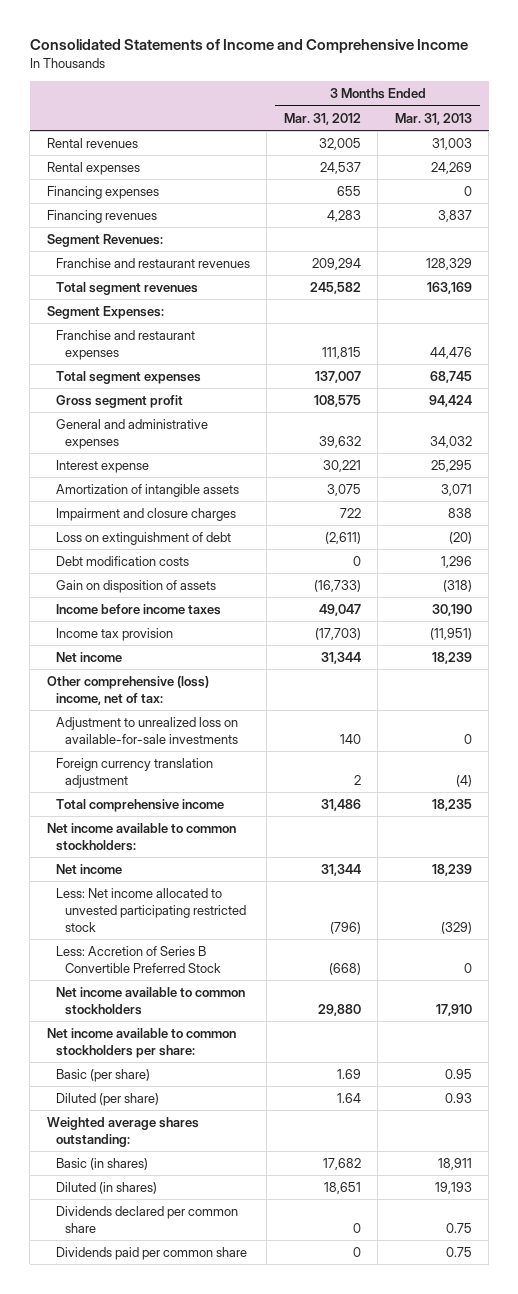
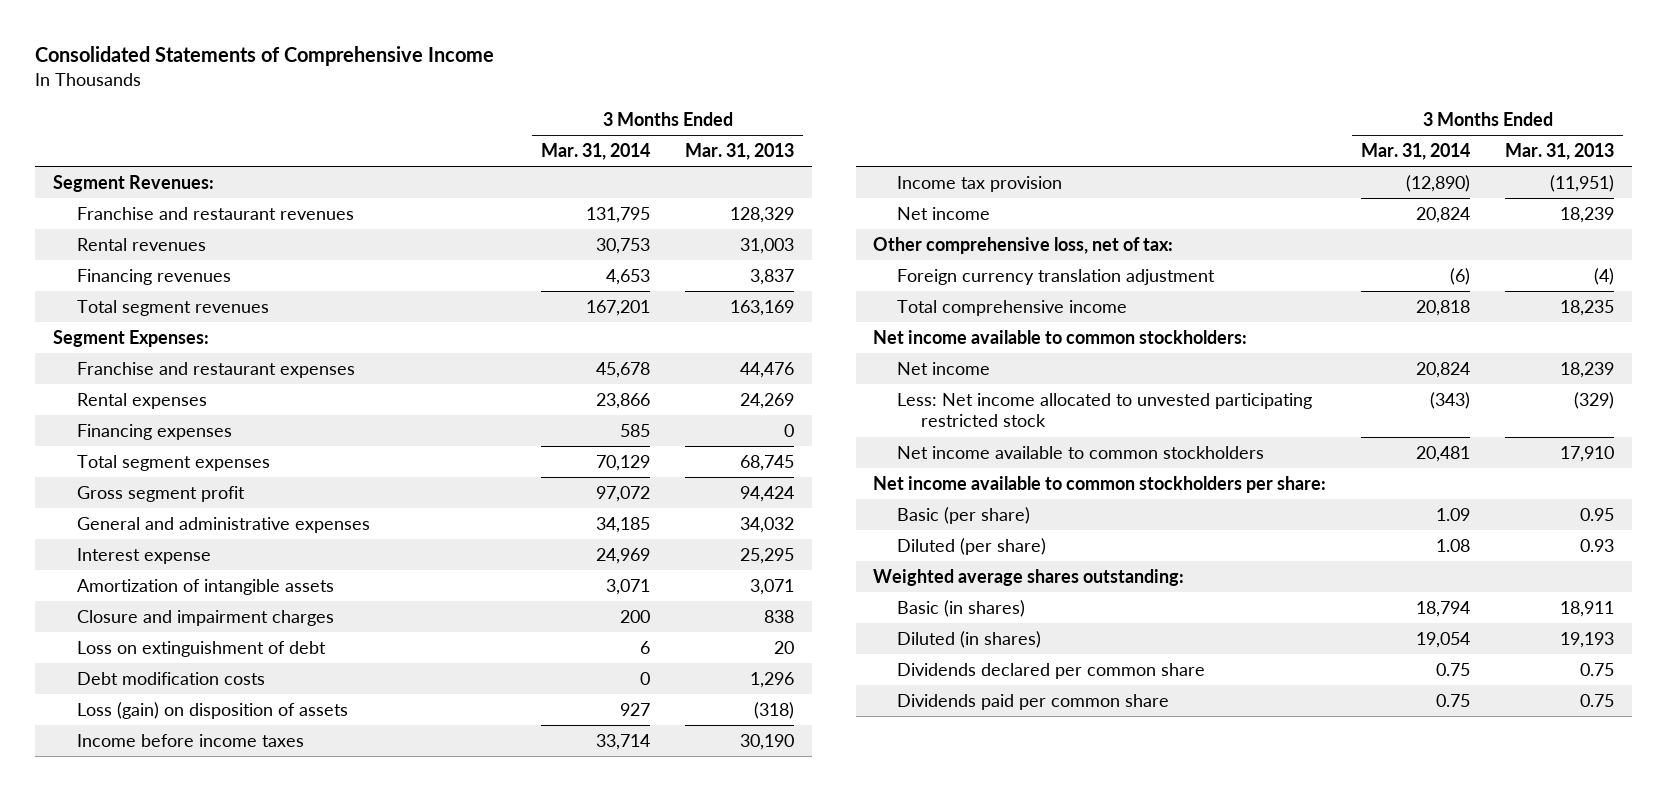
[29,39,468,54] Consolidated Statements of Income and Comprehensive Income -> [35,46,495,67] Consolidated Statements of Comprehensive Income
[283,112,361,125] Mar. 31, 2012 -> none
none -> [540,143,650,161] Mar. 31, 2014
[46,138,138,149] Rental revenues -> [76,238,206,252] Rental revenues
[46,210,157,224] Financing revenues -> [76,269,231,286] Financing revenues
[46,162,140,176] Rental expenses -> [76,393,207,410] Rental expenses
[46,186,159,200] Financing expenses -> [76,424,232,441] Financing expenses
[55,508,236,522] Impairment and closure charges -> [76,610,334,627] Closure and impairment charges
[448,532,472,545] (20) -> [774,641,795,655] 20
[55,580,216,594] Gain on disposition of assets -> [76,702,348,720] Loss (gain) on disposition of assets
[55,717,239,744] Adjustment to unrealized loss on available-for-sale investments -> none
[46,676,209,705] Other comprehensive (loss) income, net of tax: -> [873,237,1174,255] Other comprehensive loss, net of tax:
[55,946,222,973] Less: Accretion of Series B Convertible Preferred Stock -> none

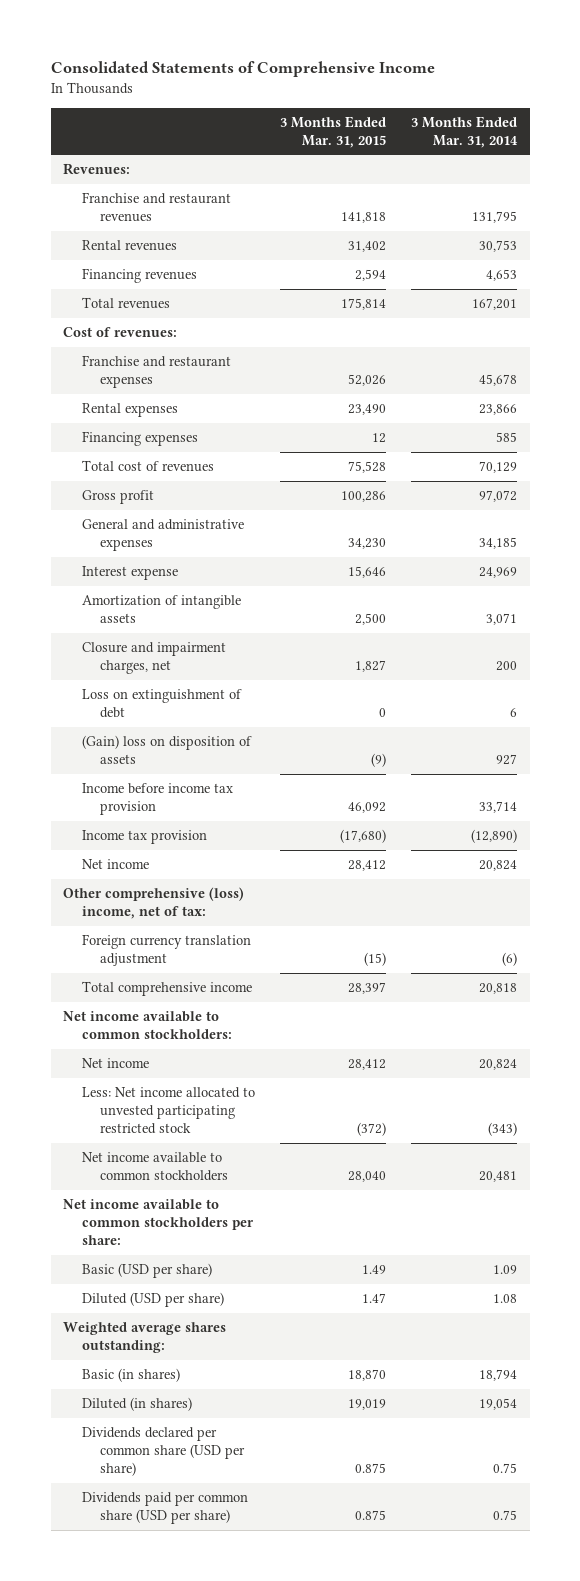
[685,143,795,161] Mar. 31, 2013 -> none
none -> [279,115,386,148] 3 Months Ended Mar. 31, 2015
[52,175,214,193] Segment Revenues: -> [63,163,131,176] Revenues:
[76,300,269,317] Total segment revenues -> [81,297,170,310] Total revenues
[52,330,209,348] Segment Expenses: -> [63,327,178,338] Cost of revenues:
[76,455,270,472] Total segment expenses -> [81,460,214,473] Total cost of revenues
[76,486,245,503] Gross segment profit -> [81,490,154,505] Gross profit
[76,610,334,627] Closure and impairment charges -> [81,642,226,674] Closure and impairment charges, net
[76,672,265,686] Debt modification costs -> none
[76,702,348,720] Loss (gain) on disposition of assets -> [81,735,252,764] (Gain) loss on disposition of assets
[76,734,304,748] Income before income taxes -> [81,783,233,815] Income before income tax provision
[873,237,1174,255] Other comprehensive loss, net of tax: -> [63,887,245,919] Other comprehensive (loss) income, net of tax:
[897,507,1031,525] Basic (per share) -> [81,1263,212,1279] Basic (USD per share)
[897,538,1047,556] Diluted (per share) -> [81,1292,224,1308] Diluted (USD per share)
[897,663,1206,680] Dividends declared per common share -> [81,1427,245,1476] Dividends declared per common share (USD per share)
[897,694,1170,711] Dividends paid per common share -> [81,1492,248,1524] Dividends paid per common share (USD per share)

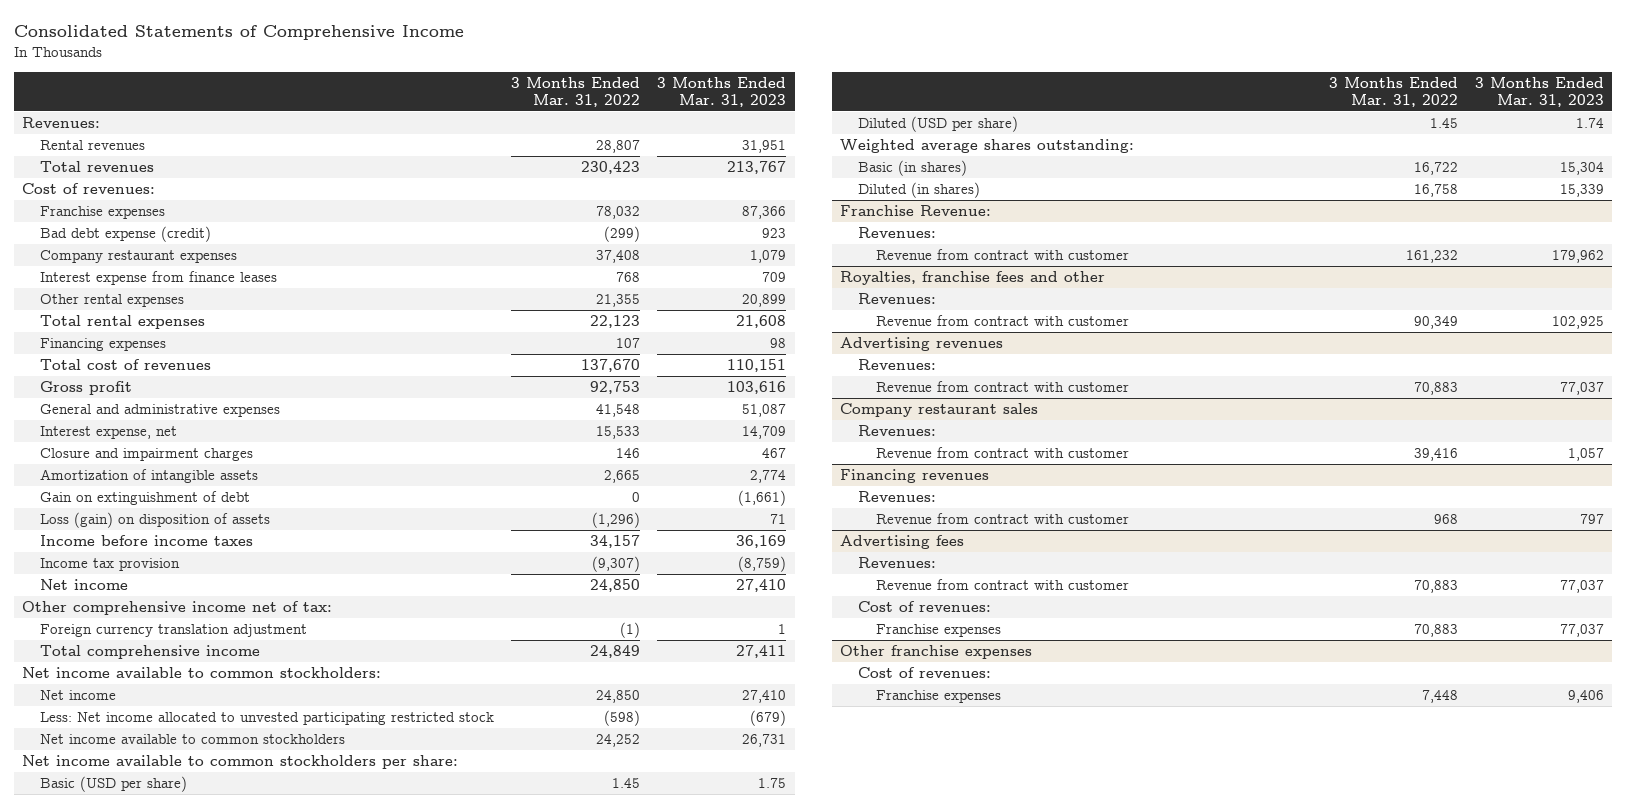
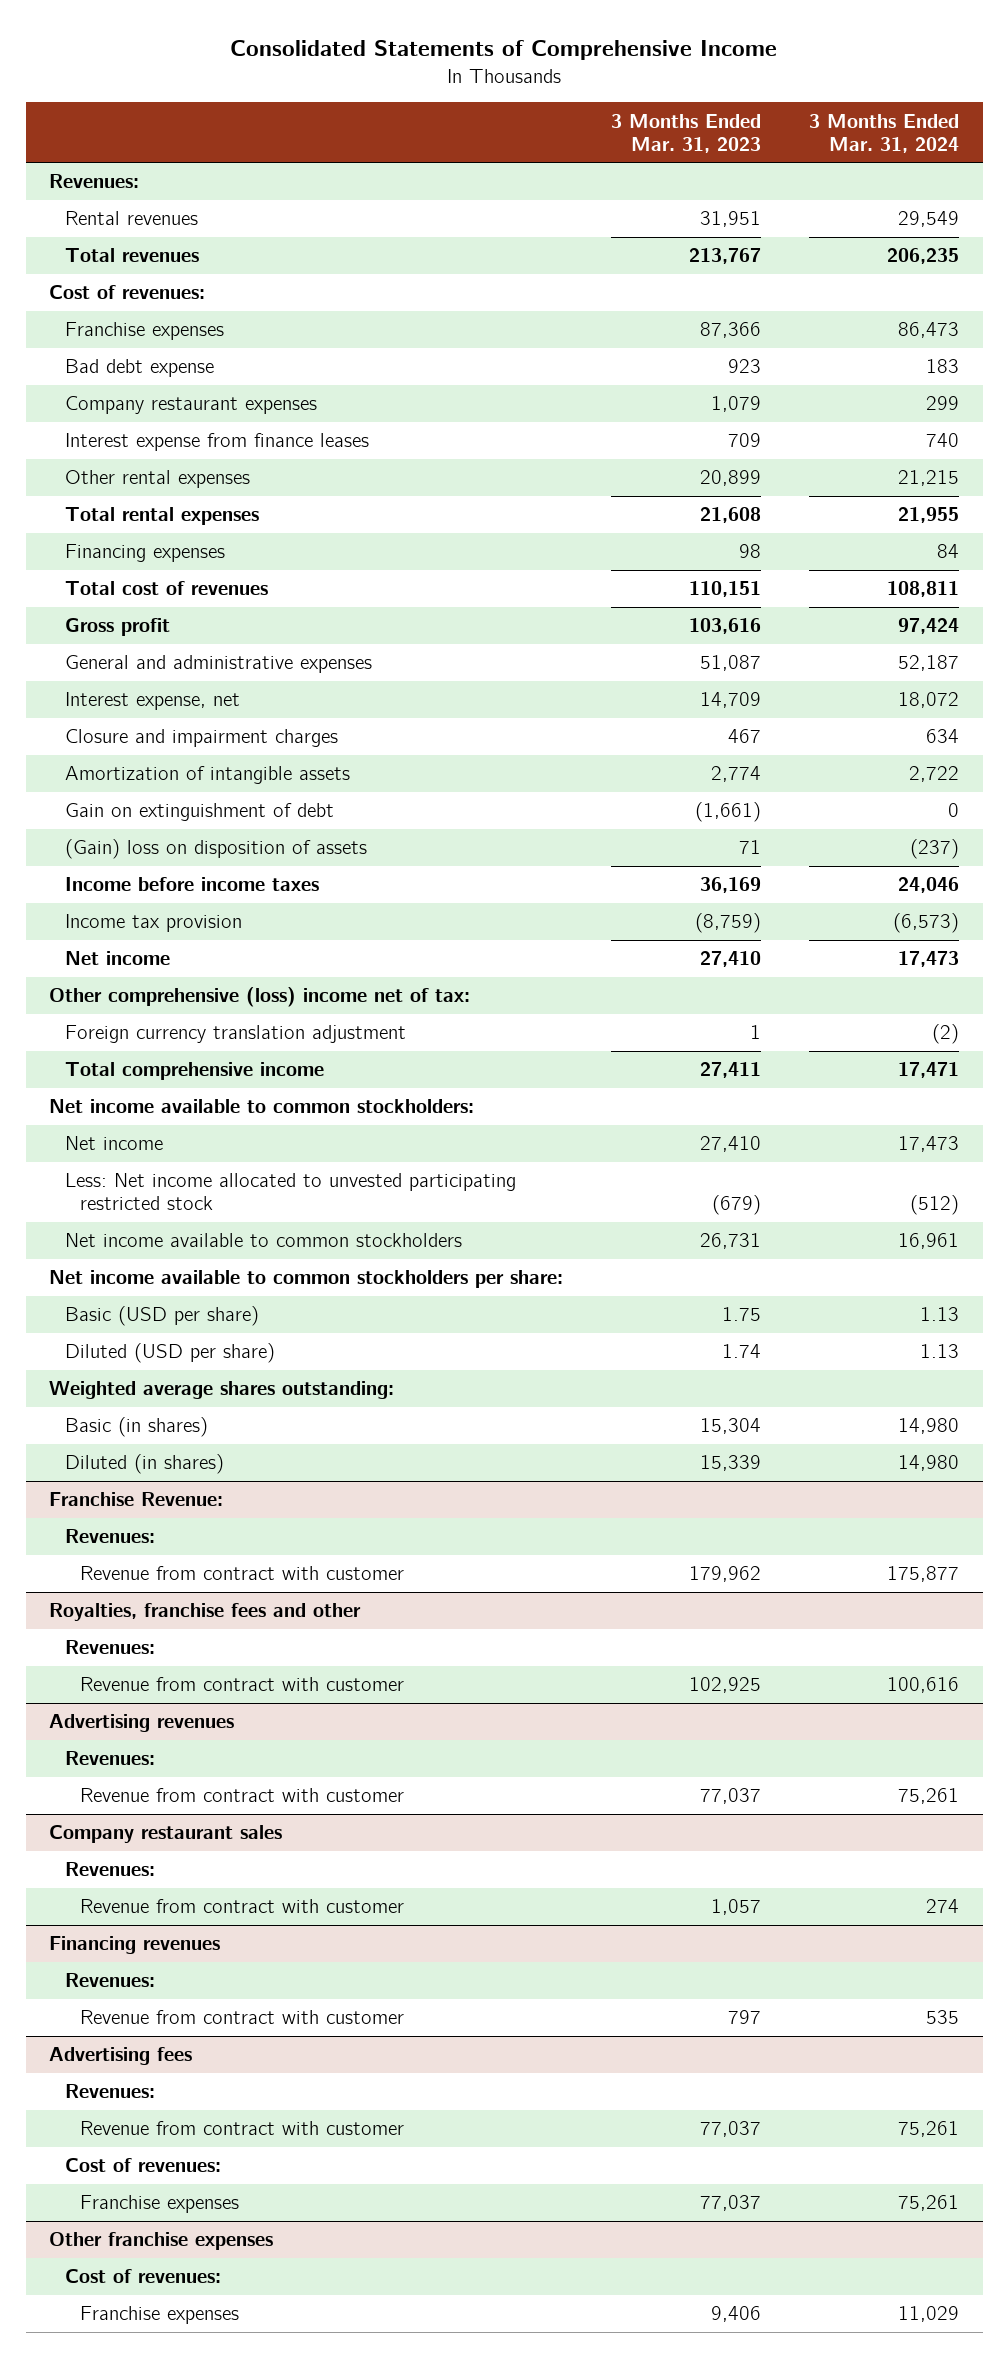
[511,76,641,108] 3 Months Ended Mar. 31, 2022 -> none
none -> [808,113,959,153] 3 Months Ended Mar. 31, 2024
[40,225,212,242] Bad debt expense (credit) -> [64,359,214,378] Bad debt expense
[40,511,271,528] Loss (gain) on disposition of assets -> [64,839,367,860] (Gain) loss on disposition of assets
[22,600,333,615] Other comprehensive income net of tax: -> [49,987,471,1008] Other comprehensive (loss) income net of tax:

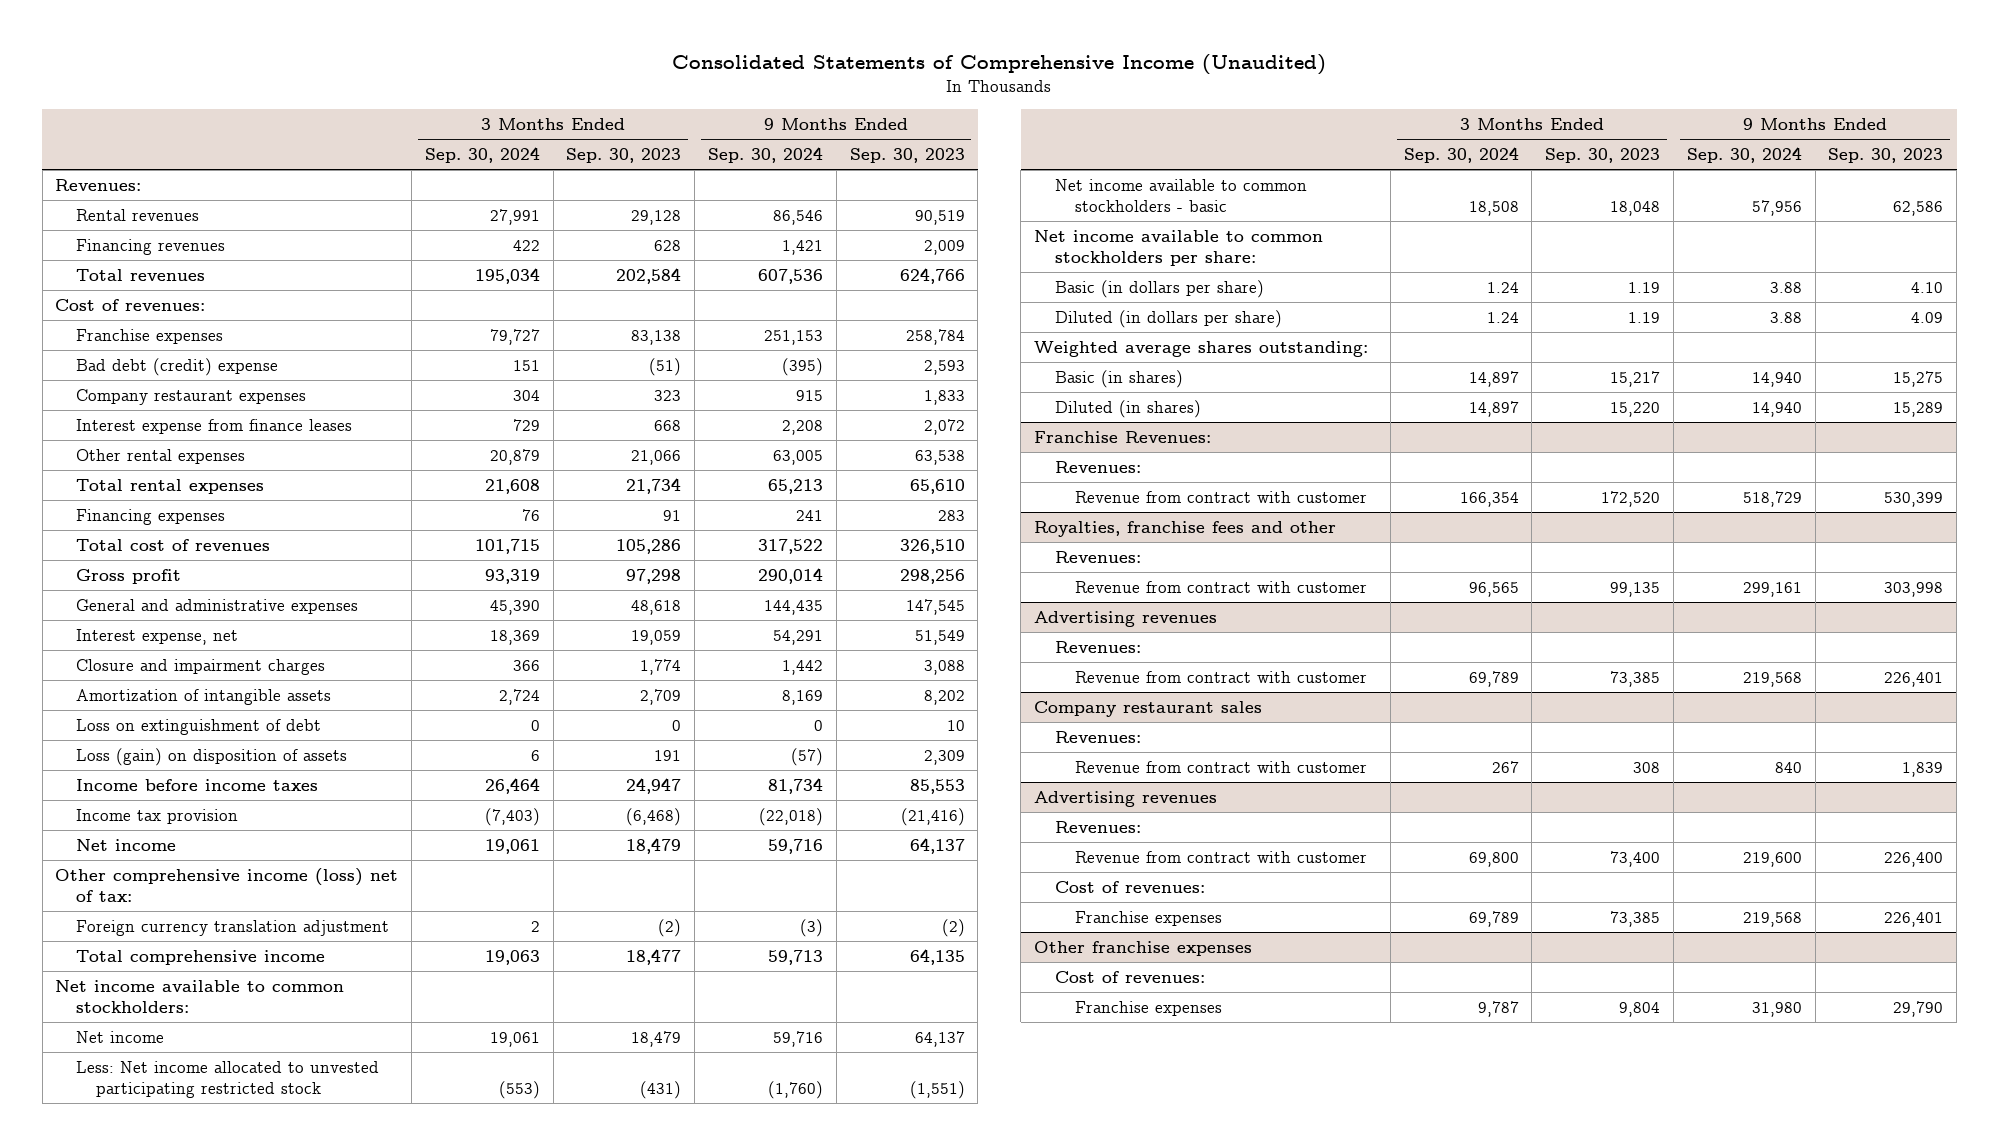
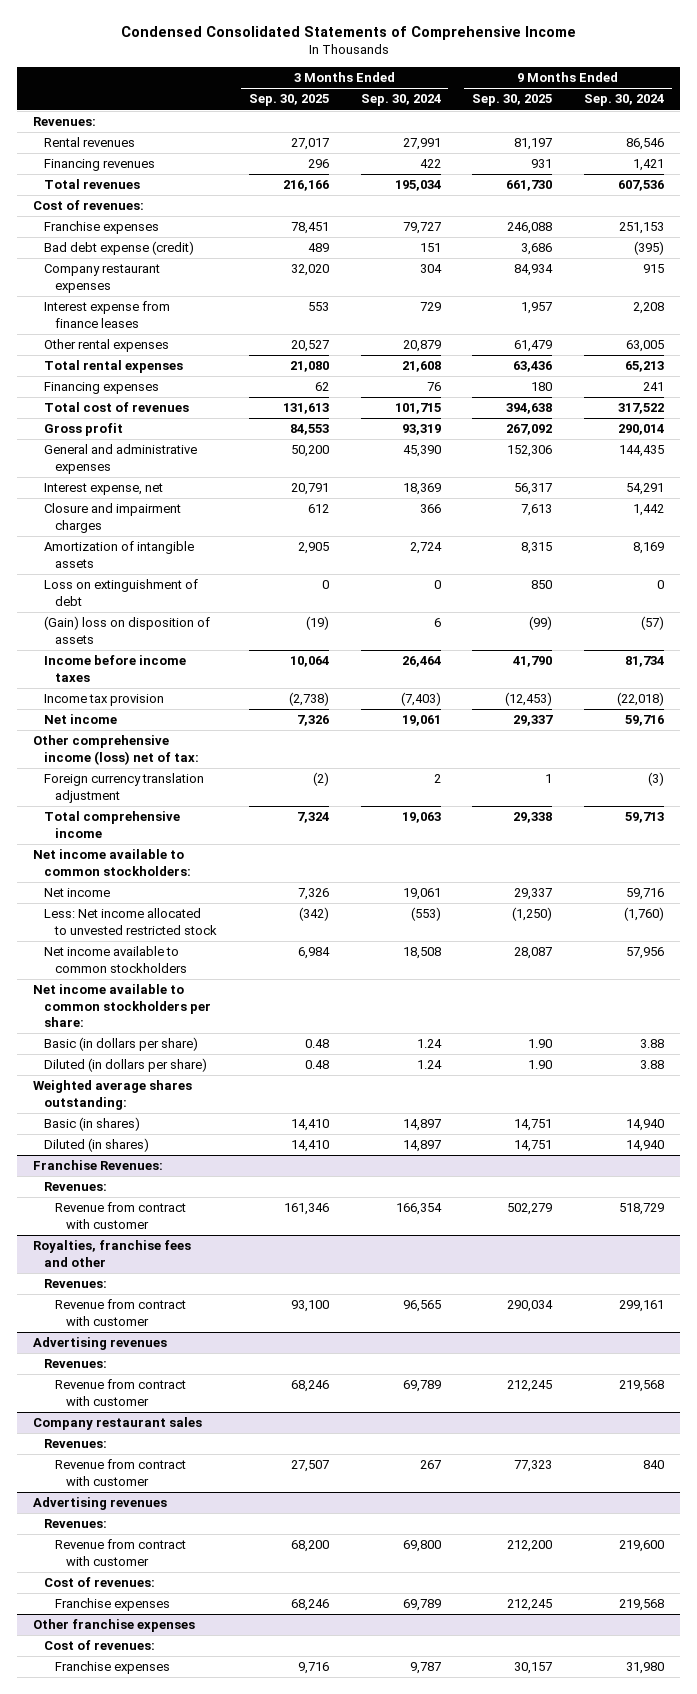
[672,53,1327,75] Consolidated Statements of Comprehensive Income (Unaudited) -> [120,25,576,40] Condensed Consolidated Statements of Comprehensive Income
[566,147,682,163] Sep. 30, 2023 -> none
[849,147,965,163] Sep. 30, 2023 -> none
none -> [248,94,329,107] Sep. 30, 2025
none -> [472,94,553,107] Sep. 30, 2025
[75,357,278,376] Bad debt (credit) expense -> [43,241,194,256] Bad debt expense (credit)
[75,747,347,766] Loss (gain) on disposition of assets -> [43,616,210,644] (Gain) loss on disposition of assets
[75,1060,379,1098] Less: Net income allocated to unvested participating restricted stock -> [43,908,217,935] Less: Net income allocated to unvested restricted stock
[1054,178,1307,212] Net income available to common stockholders - basic -> [43,946,187,973] Net income available to common stockholders

